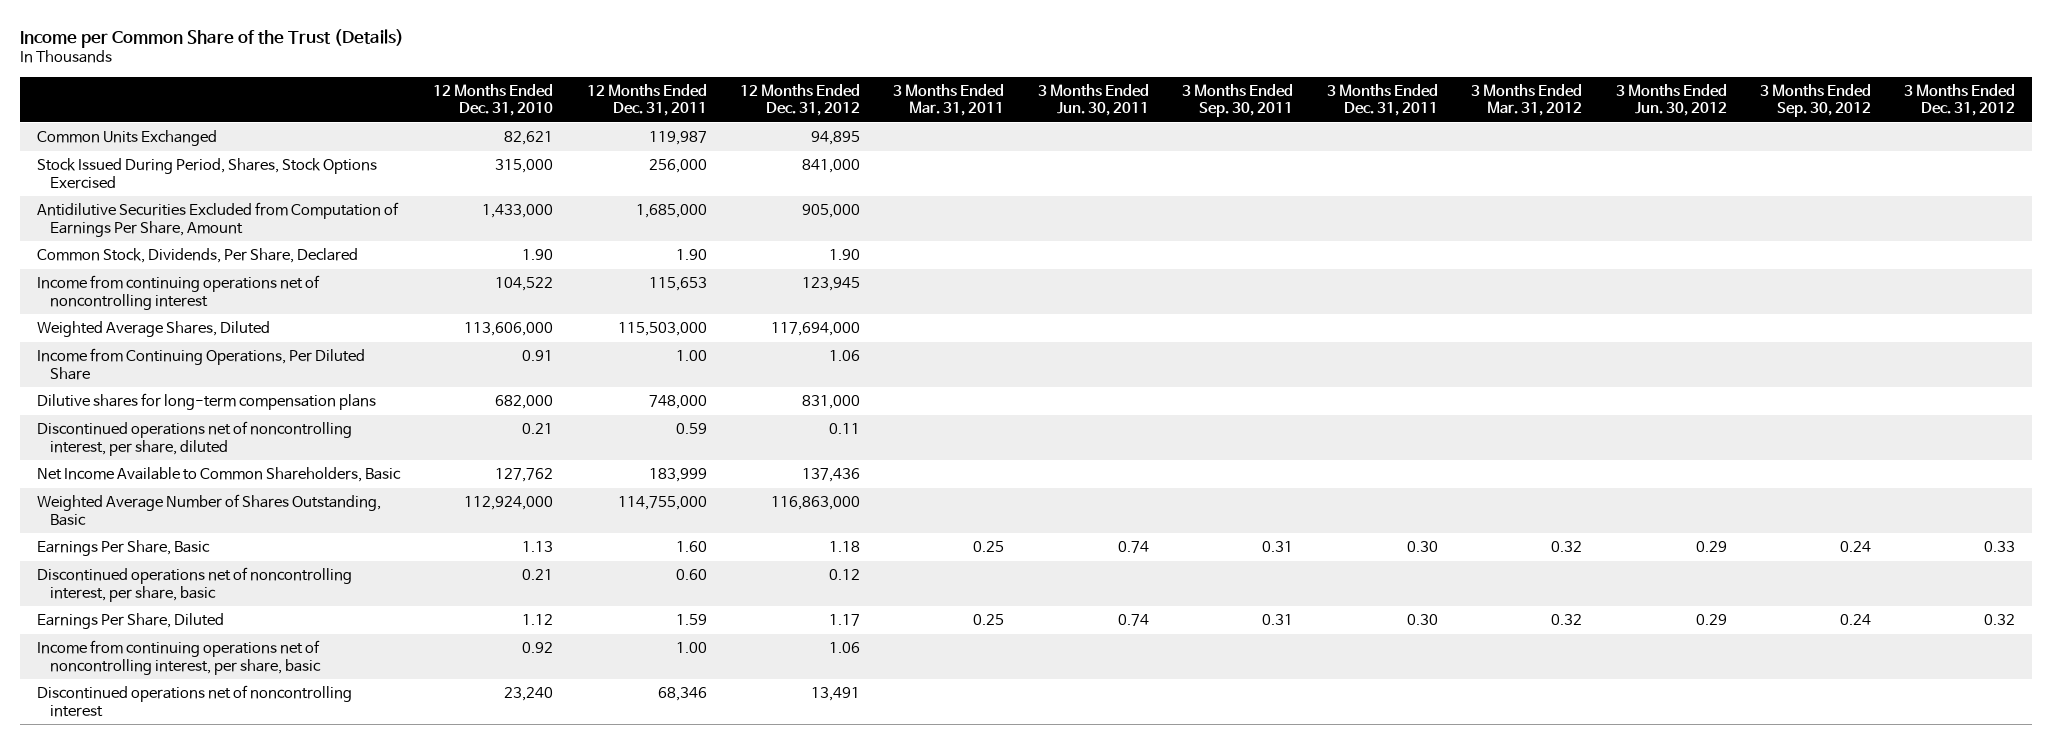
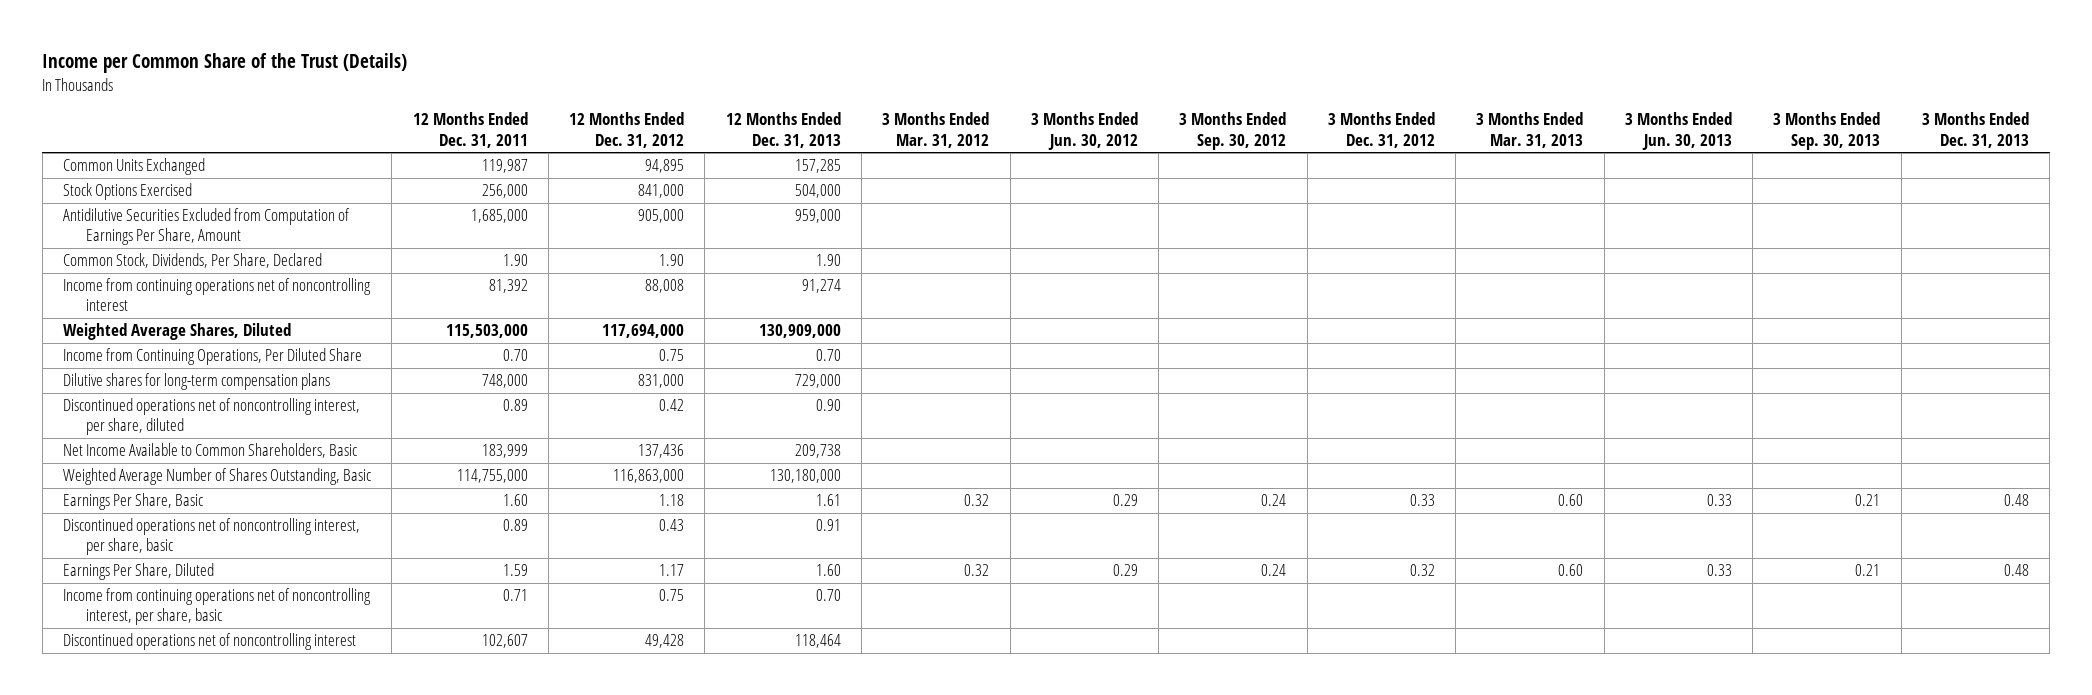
[433,83,554,117] 12 Months Ended Dec. 31, 2010 -> none
[893,83,1005,117] 3 Months Ended Mar. 31, 2011 -> none
[1037,83,1149,117] 3 Months Ended Jun. 30, 2011 -> none
[1182,83,1294,118] 3 Months Ended Sep. 30, 2011 -> none
[1326,83,1438,117] 3 Months Ended Dec. 31, 2011 -> none
none -> [725,112,841,148] 12 Months Ended Dec. 31, 2013
none -> [1476,112,1584,148] 3 Months Ended Mar. 31, 2013
none -> [1624,112,1732,150] 3 Months Ended Jun. 30, 2013
none -> [1773,112,1881,150] 3 Months Ended Sep. 30, 2013
none -> [1922,112,2030,148] 3 Months Ended Dec. 31, 2013
[36,158,377,189] Stock Issued During Period, Shares, Stock Options Exercised -> [63,183,193,201] Stock Options Exercised
[648,277,707,292] 115,653 -> [488,279,528,294] 81,392
[801,277,860,292] 123,945 -> [645,279,685,294] 88,008
[675,350,707,362] 1.00 -> [502,349,528,362] 0.70
[828,350,860,362] 1.06 -> [659,349,685,362] 0.75
[675,423,707,435] 0.59 -> [502,399,528,412] 0.89
[828,423,860,435] 0.11 -> [659,399,685,412] 0.42
[675,569,707,581] 0.60 -> [502,519,528,532] 0.89
[828,569,860,581] 0.12 -> [659,519,685,532] 0.43
[675,642,707,654] 1.00 -> [502,589,528,602] 0.71
[828,642,860,654] 1.06 -> [659,589,685,602] 0.75
[657,687,707,702] 68,346 -> [481,634,528,649] 102,607
[810,687,860,702] 13,491 -> [645,634,685,649] 49,428

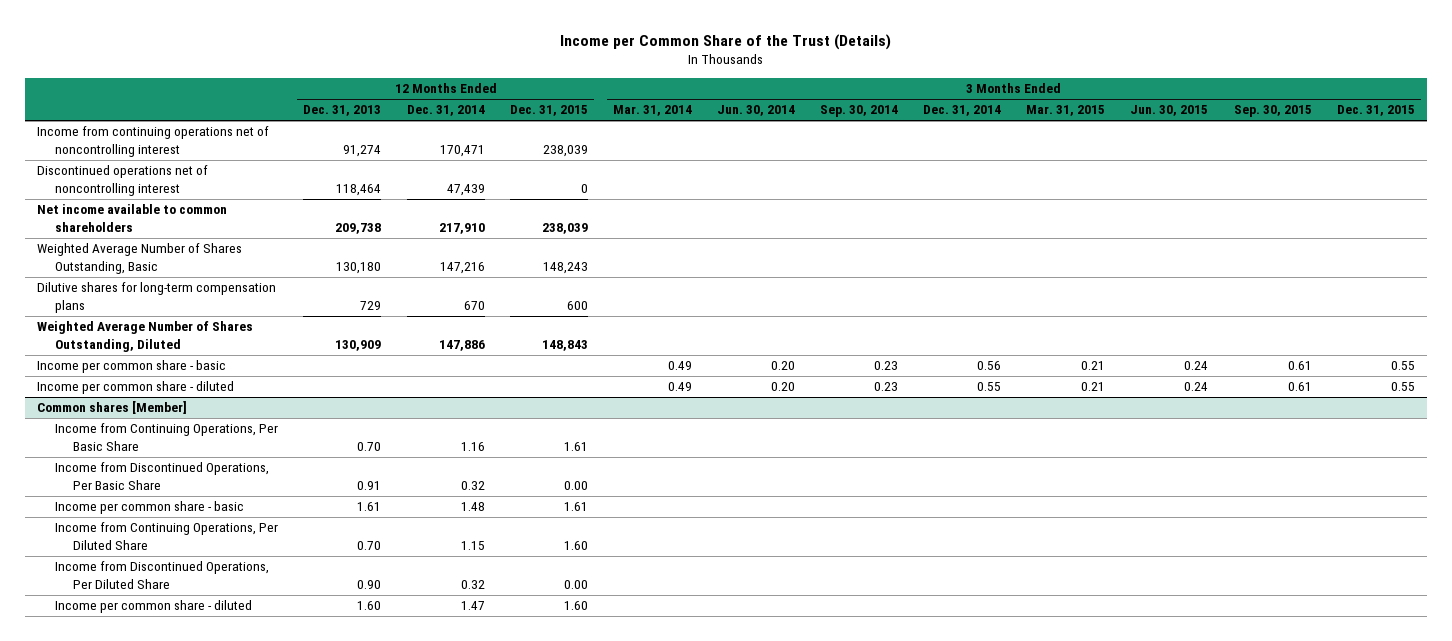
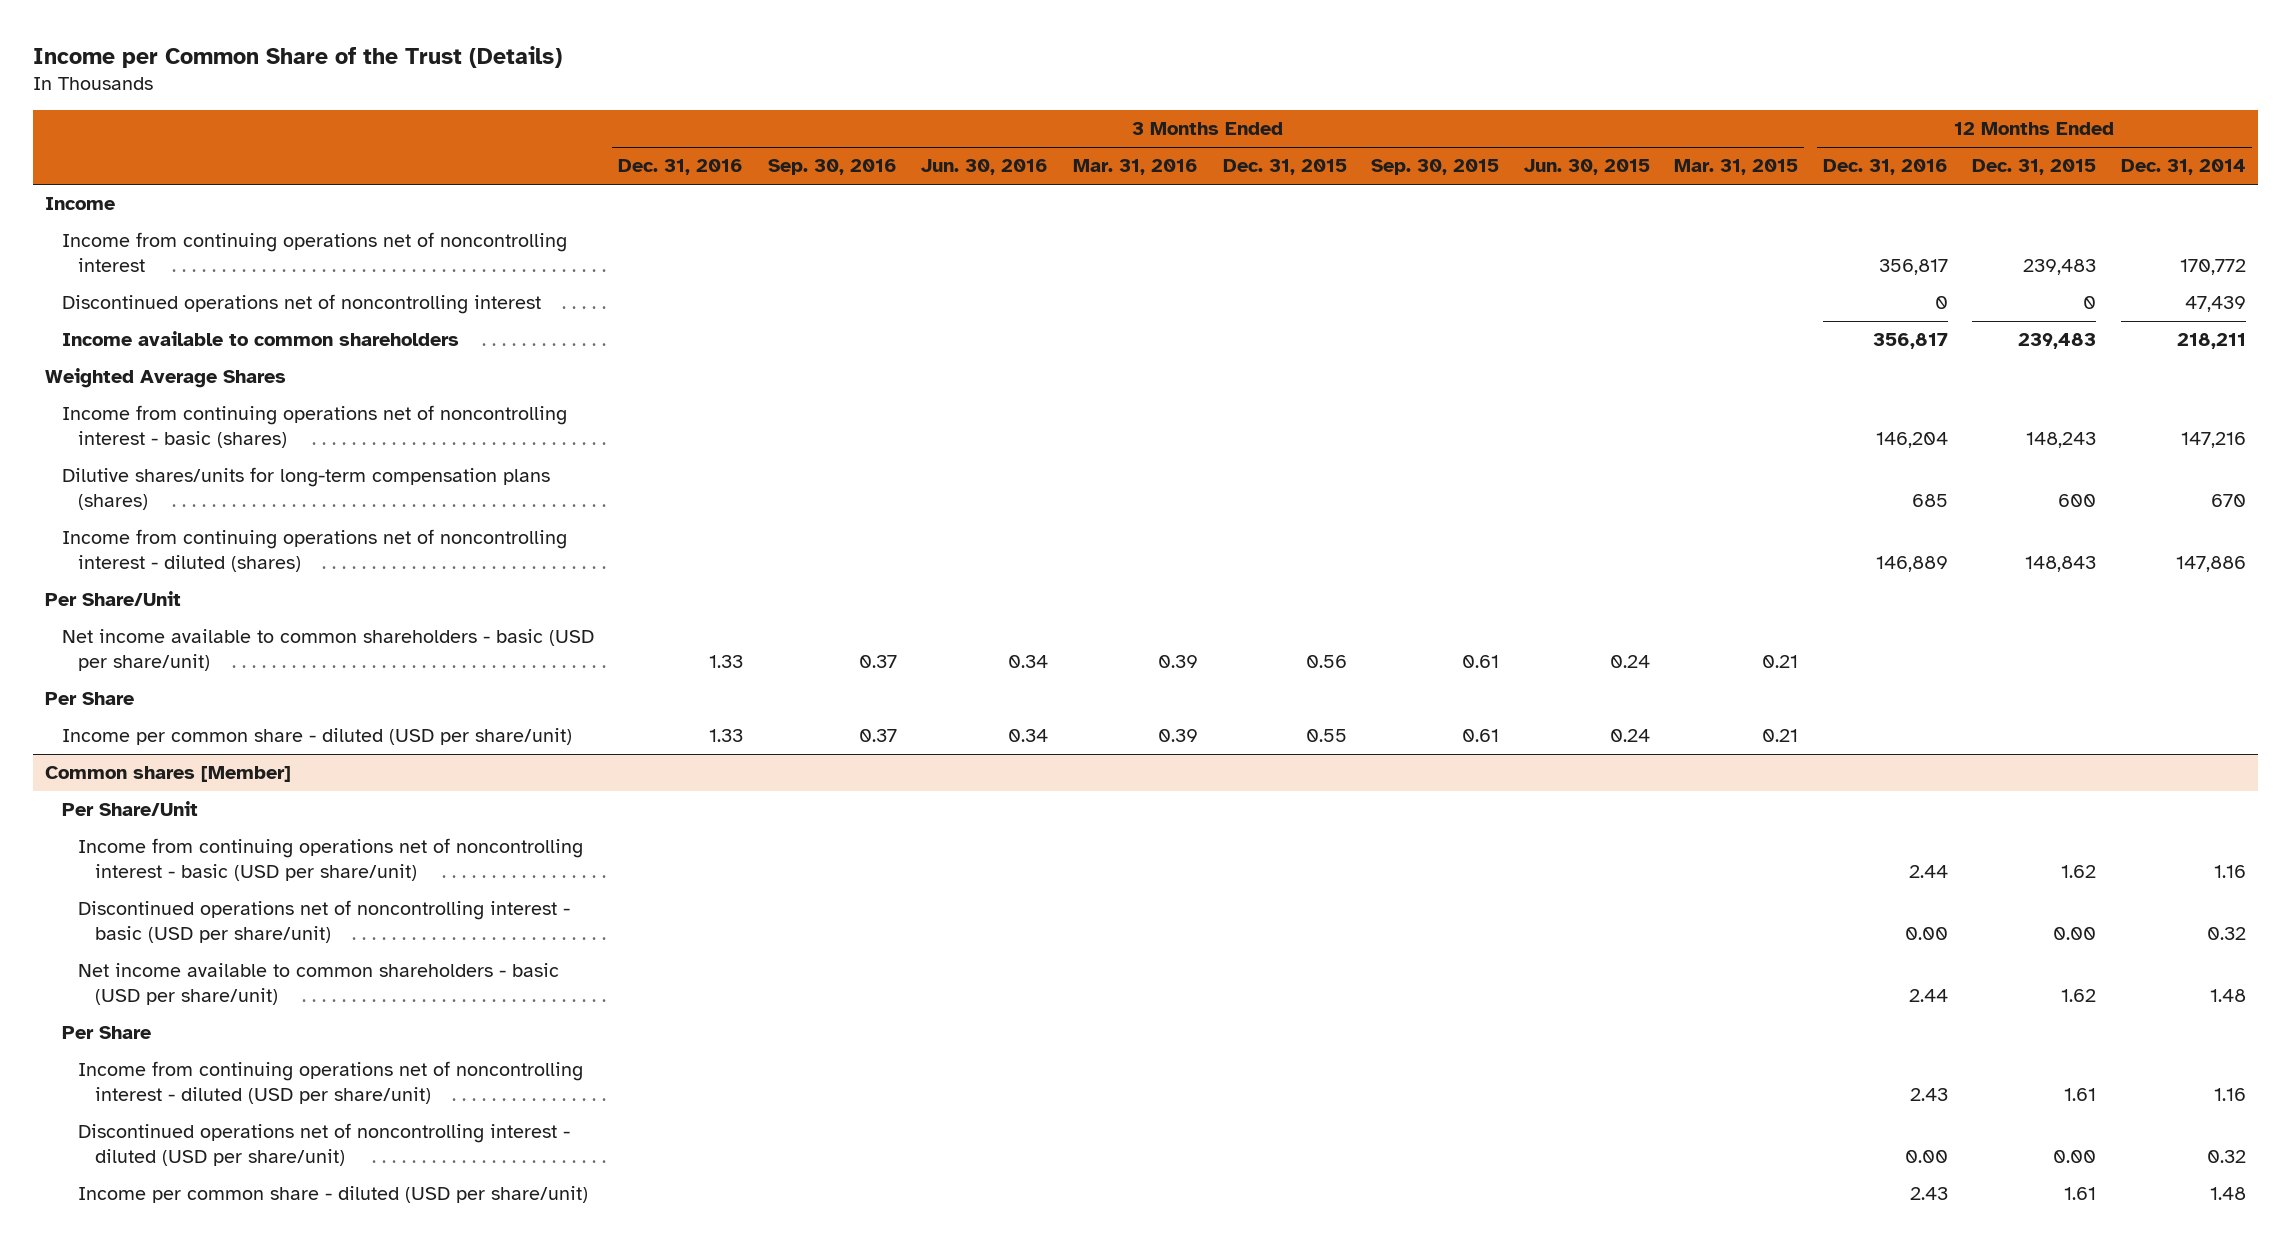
[303,105,382,117] Dec. 31, 2013 -> none
[612,105,692,117] Mar. 31, 2014 -> none
[716,105,795,117] Jun. 30, 2014 -> none
[820,105,899,118] Sep. 30, 2014 -> none
[923,105,1002,117] Dec. 31, 2014 -> none
none -> [618,159,744,176] Dec. 31, 2016
none -> [767,159,897,176] Sep. 30, 2016
none -> [921,159,1049,176] Jun. 30, 2016
none -> [1072,159,1198,176] Mar. 31, 2016
none -> [1822,159,1948,176] Dec. 31, 2016
none -> [45,197,116,211] Income
[439,144,485,157] 170,471 -> [2179,258,2246,275] 170,772
[542,144,588,157] 238,039 -> [2023,258,2097,275] 239,483
[37,204,228,232] Net income available to common shareholders -> [61,331,459,347] Income available to common shareholders
[438,222,485,234] 217,910 -> [2176,333,2246,350] 218,211
[541,222,588,234] 238,039 -> [2018,333,2097,350] 239,483
none -> [45,368,287,389] Weighted Average Shares
[37,243,243,274] Weighted Average Number of Shares Outstanding, Basic -> [61,405,567,448] Income from continuing operations net of noncontrolling interest - basic (shares)
[37,282,277,313] Dilutive shares for long-term compensation plans -> [61,467,550,510] Dilutive shares/units for long-term compensation plans (shares)
[37,321,254,352] Weighted Average Number of Shares Outstanding, Diluted -> [61,529,567,572] Income from continuing operations net of noncontrolling interest - diluted (shares)
none -> [45,591,182,607] Per Share/Unit
[37,360,227,374] Income per common share - basic -> [61,629,594,671] Net income available to common shareholders - basic (USD per share/unit)
[1390,361,1415,371] 0.55 -> [1305,654,1347,668] 0.56
none -> [45,692,135,706] Per Share
[37,381,235,395] Income per common share - diluted -> [61,728,572,746] Income per common share - diluted (USD per share/unit)
none -> [61,801,198,817] Per Share/Unit
[55,423,279,451] Income from Continuing Operations, Per Basic Share -> [78,838,584,881] Income from continuing operations net of noncontrolling interest - basic (USD per share/unit)
[563,441,588,451] 1.61 -> [2061,864,2097,878] 1.62
[55,462,270,490] Income from Discontinued Operations, Per Basic Share -> [78,900,571,943] Discontinued operations net of noncontrolling interest - basic (USD per share/unit)
[55,501,245,515] Income per common share - basic -> [78,963,560,1005] Net income available to common shareholders - basic (USD per share/unit)
[563,502,588,512] 1.61 -> [2061,988,2097,1002] 1.62
none -> [61,1026,151,1040] Per Share
[55,522,279,550] Income from Continuing Operations, Per Diluted Share -> [78,1061,584,1104] Income from continuing operations net of noncontrolling interest - diluted (USD per share/unit)
[460,540,485,550] 1.15 -> [2213,1087,2246,1101] 1.16
[563,540,588,550] 1.60 -> [2064,1087,2097,1101] 1.61
[55,561,270,589] Income from Discontinued Operations, Per Diluted Share -> [78,1123,571,1166] Discontinued operations net of noncontrolling interest - diluted (USD per share/unit)
[55,600,253,614] Income per common share - diluted -> [78,1186,589,1204] Income per common share - diluted (USD per share/unit)
[460,601,485,611] 1.47 -> [2209,1187,2246,1201] 1.48
[563,601,588,611] 1.60 -> [2064,1187,2097,1201] 1.61

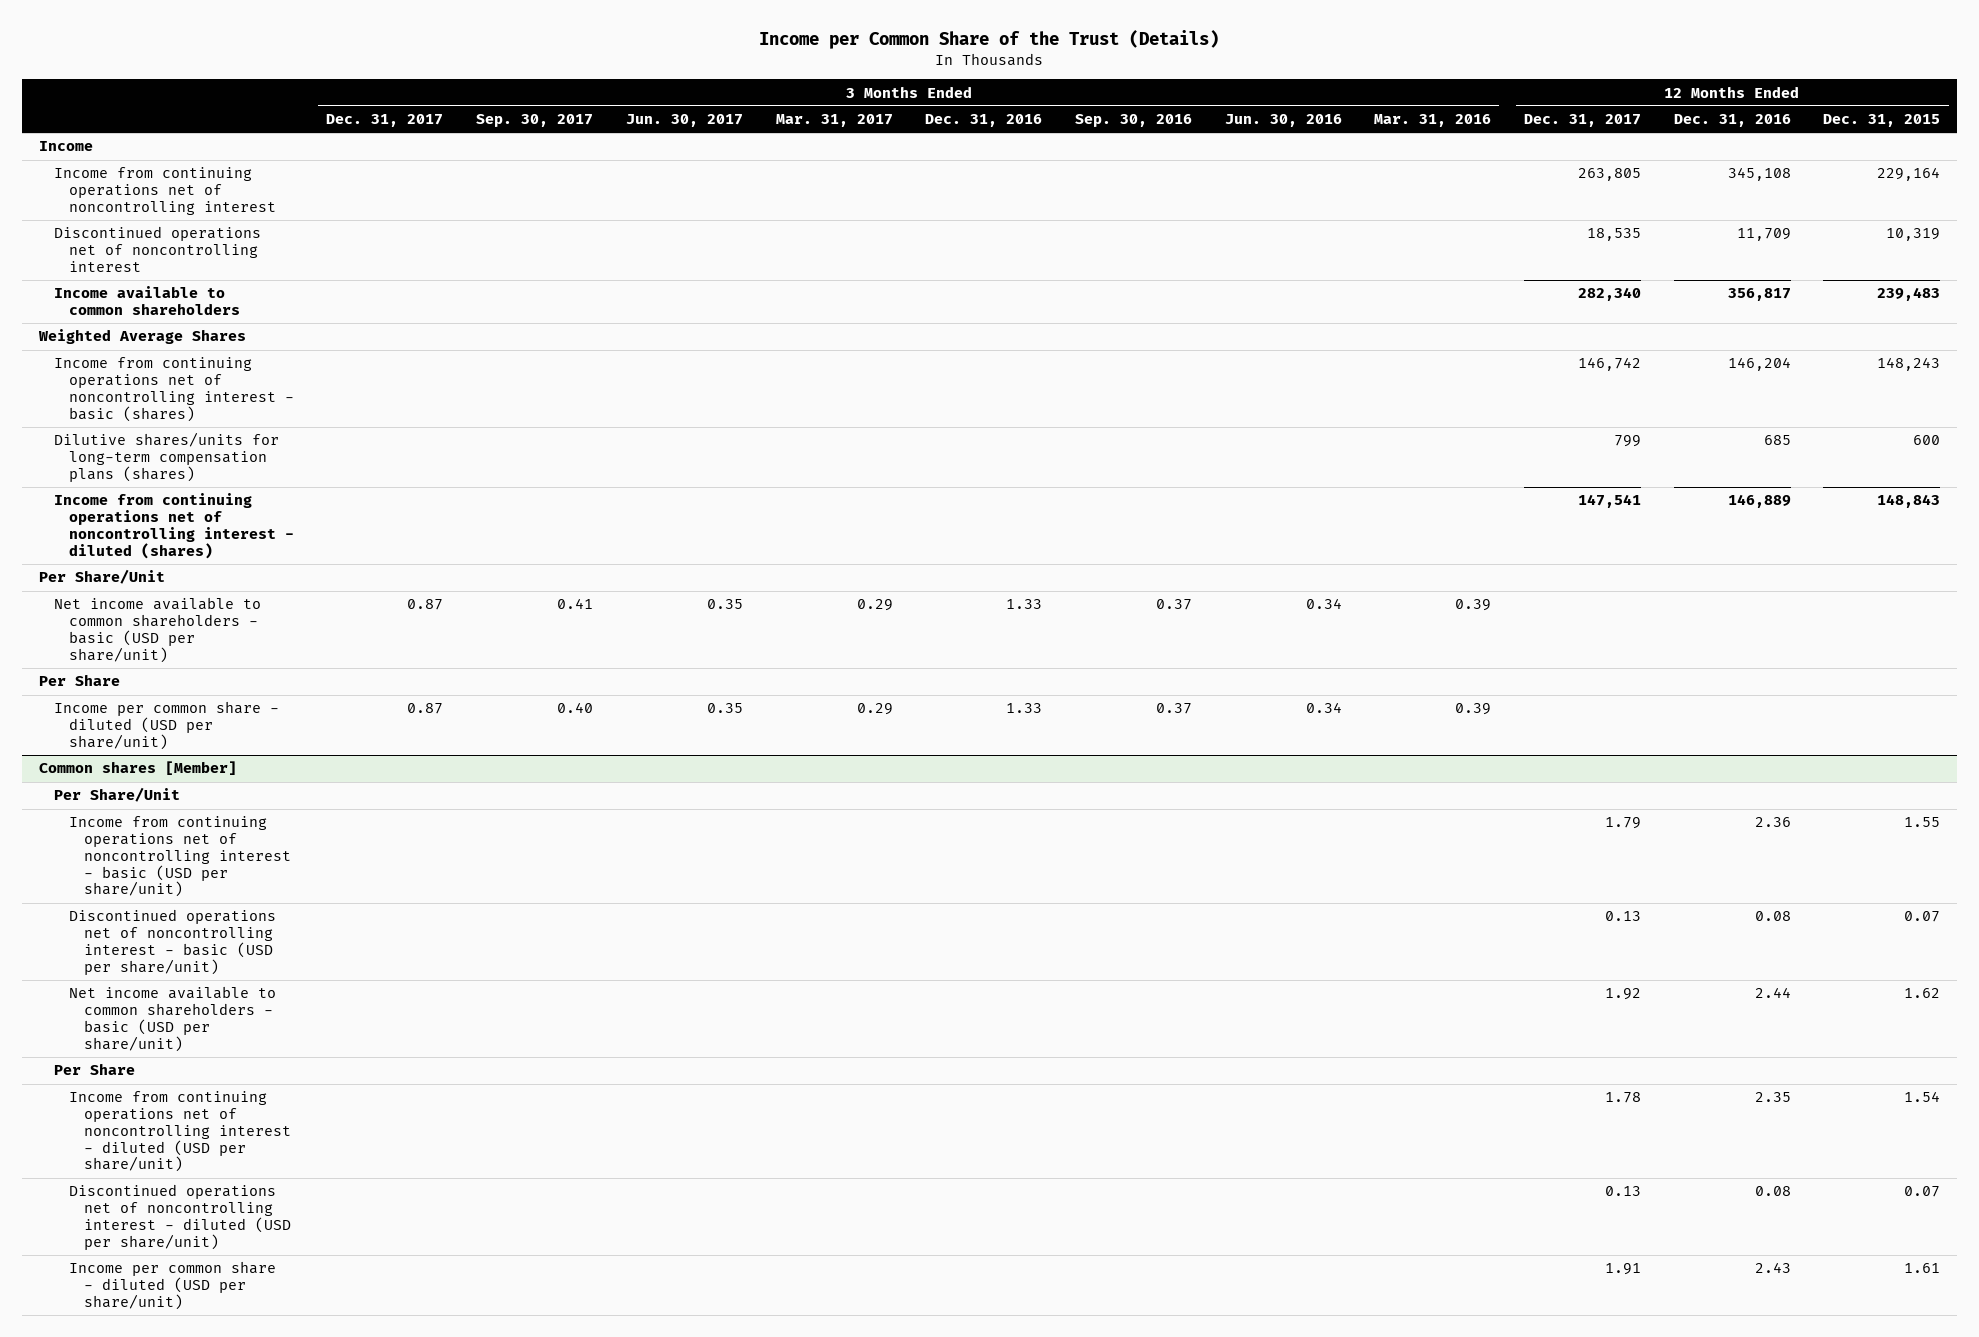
[1222,159,1347,176] Dec. 31, 2015 -> none
[1371,159,1500,176] Sep. 30, 2015 -> none
[1523,159,1650,176] Jun. 30, 2015 -> none
[1674,159,1799,176] Mar. 31, 2015 -> none
[2120,159,2246,176] Dec. 31, 2014 -> none
none -> [326,114,444,128] Dec. 31, 2017
none -> [476,114,594,128] Sep. 30, 2017
none -> [625,114,743,128] Jun. 30, 2017
none -> [775,114,893,128] Mar. 31, 2017
none -> [1523,114,1641,128] Dec. 31, 2017
[1878,258,1948,275] 356,817 -> [1727,167,1791,182] 345,108
[2023,258,2097,275] 239,483 -> [1877,167,1941,182] 229,164
[1934,296,1948,310] 0 -> [1736,228,1791,242] 11,709
[2083,296,2097,310] 0 -> [1886,228,1941,242] 10,319
[1908,864,1948,878] 2.44 -> [1754,817,1791,828] 2.36
[2061,864,2097,878] 1.62 -> [1904,817,1941,828] 1.55
[1904,926,1948,940] 0.00 -> [1754,911,1791,922] 0.08
[2053,926,2097,940] 0.00 -> [1904,911,1941,923] 0.07
[1909,1087,1948,1101] 2.43 -> [1754,1092,1791,1103] 2.35
[2064,1087,2097,1101] 1.61 -> [1904,1091,1941,1103] 1.54
[1904,1149,1948,1163] 0.00 -> [1754,1186,1791,1197] 0.08
[2053,1149,2097,1163] 0.00 -> [1904,1186,1941,1198] 0.07

